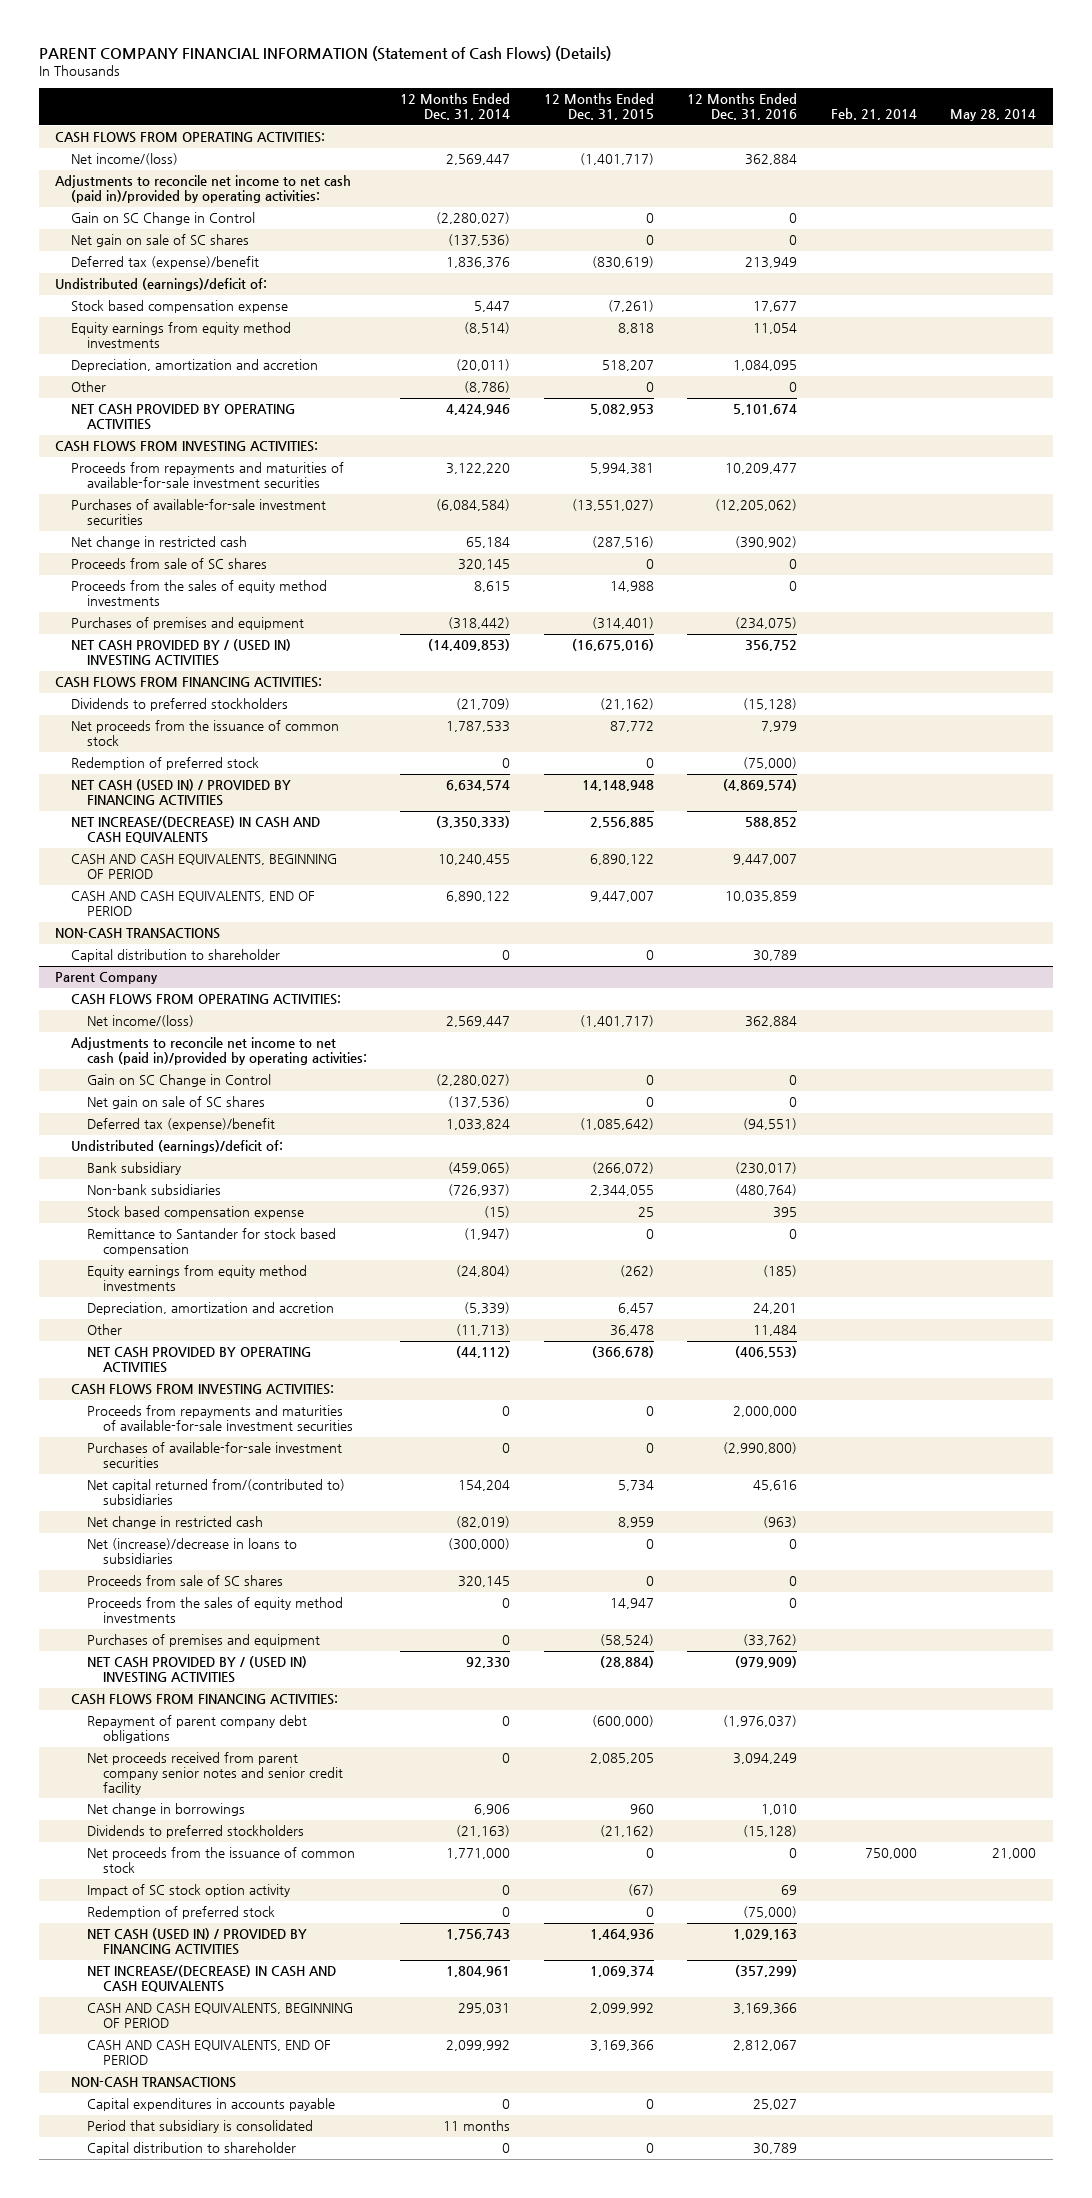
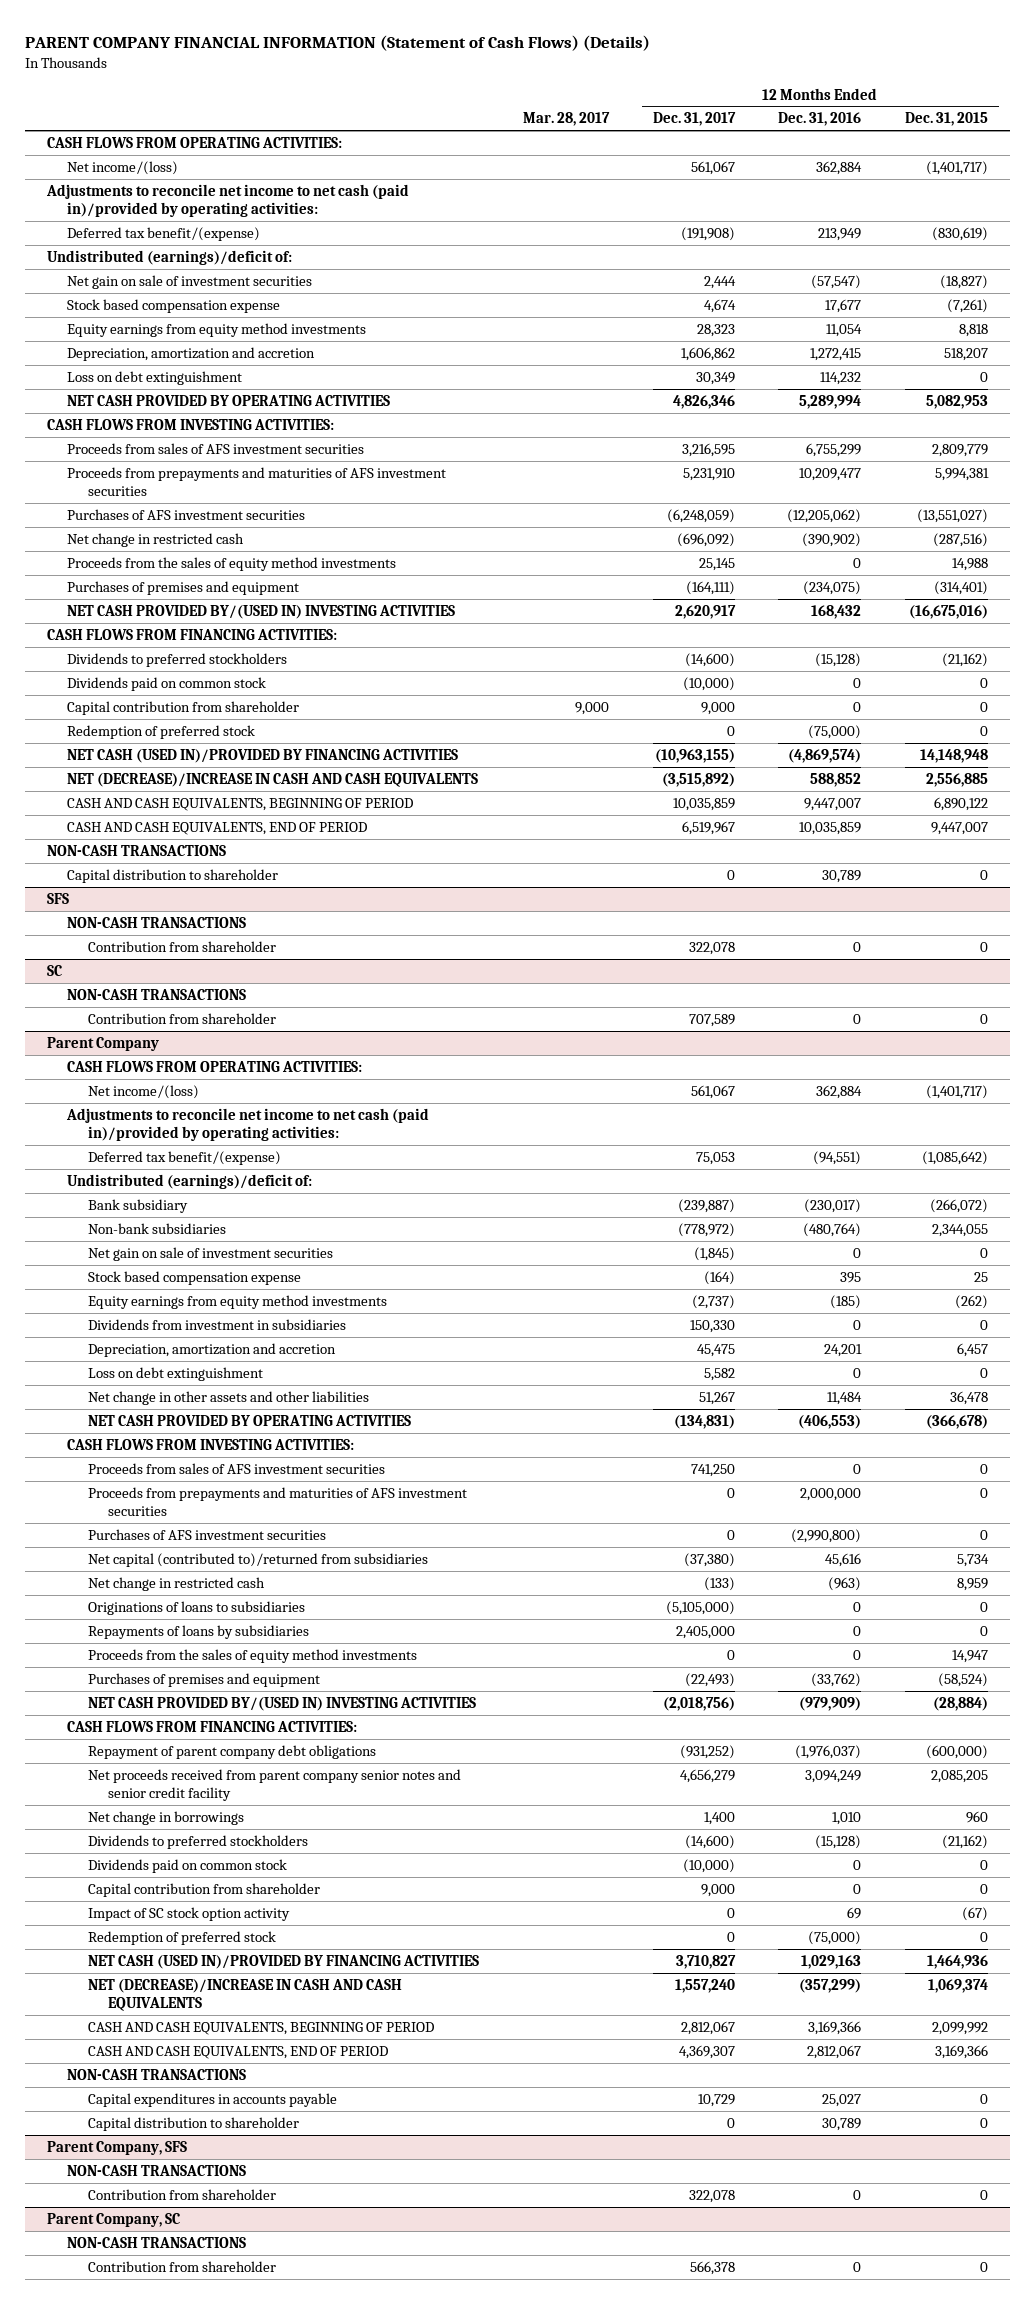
[400,93,511,121] 12 Months Ended Dec. 31, 2014 -> none
[830,108,917,121] Feb. 21, 2014 -> none
[950,109,1037,122] May 28, 2014 -> none
none -> [522,112,610,127] Mar. 28, 2017
none -> [652,112,736,127] Dec. 31, 2017
[71,212,256,226] Gain on SC Change in Control -> none
[71,234,250,248] Net gain on sale of SC shares -> none
[71,256,260,270] Deferred tax (expense)/benefit -> [67,226,261,241] Deferred tax benefit/(expense)
none -> [67,274,313,289] Net gain on sale of investment securities
[71,381,107,393] Other -> none
[733,360,798,372] 1,084,095 -> [810,347,862,361] 1,272,415
none -> [67,370,243,385] Loss on debt extinguishment
[733,404,798,416] 5,101,674 -> [799,394,862,409] 5,289,994
none -> [67,442,365,454] Proceeds from sales of AFS investment securities
[71,462,345,489] Proceeds from repayments and maturities of available-for-sale investment securities -> [67,466,447,497] Proceeds from prepayments and maturities of AFS investment securities
[71,499,327,526] Purchases of available-for-sale investment securities -> [67,508,306,520] Purchases of AFS investment securities
[71,558,268,570] Proceeds from sale of SC shares -> none
[71,639,292,667] NET CASH PROVIDED BY / (USED IN) INVESTING ACTIVITIES -> [67,604,456,619] NET CASH PROVIDED BY/(USED IN) INVESTING ACTIVITIES
[745,640,798,652] 356,752 -> [811,604,862,619] 168,432
[71,720,340,747] Net proceeds from the issuance of common stock -> none
none -> [67,676,267,691] Dividends paid on common stock
none -> [67,700,300,715] Capital contribution from shareholder
[71,779,292,807] NET CASH (USED IN) / PROVIDED BY FINANCING ACTIVITIES -> [67,748,459,763] NET CASH (USED IN)/PROVIDED BY FINANCING ACTIVITIES
[71,816,321,844] NET INCREASE/(DECREASE) IN CASH AND CASH EQUIVALENTS -> [67,772,479,787] NET (DECREASE)/INCREASE IN CASH AND CASH EQUIVALENTS
none -> [47,892,70,904] SFS
none -> [67,916,247,928] NON-CASH TRANSACTIONS
none -> [87,940,276,952] Contribution from shareholder
none -> [47,964,63,976] SC
none -> [67,988,247,1000] NON-CASH TRANSACTIONS
none -> [87,1012,276,1024] Contribution from shareholder
[86,1074,271,1088] Gain on SC Change in Control -> none
[86,1096,265,1110] Net gain on sale of SC shares -> none
[86,1118,275,1132] Deferred tax (expense)/benefit -> [87,1150,281,1165] Deferred tax benefit/(expense)
none -> [87,1246,333,1261] Net gain on sale of investment securities
[86,1228,336,1257] Remittance to Santander for stock based compensation -> none
none -> [87,1318,346,1330] Dividends from investment in subsidiaries
none -> [87,1366,263,1381] Loss on debt extinguishment
[86,1324,122,1336] Other -> [87,1390,369,1405] Net change in other assets and other liabilities
none -> [87,1462,385,1474] Proceeds from sales of AFS investment securities
[86,1405,353,1432] Proceeds from repayments and maturities of available-for-sale investment securities -> [87,1486,467,1517] Proceeds from prepayments and maturities of AFS investment securities
[86,1442,342,1469] Purchases of available-for-sale investment securities -> [87,1528,326,1540] Purchases of AFS investment securities
[86,1479,345,1506] Net capital returned from/(contributed to) subsidiaries -> [87,1552,428,1567] Net capital (contributed to)/returned from subsidiaries
[86,1538,297,1565] Net (increase)/decrease in loans to subsidiaries -> none
[86,1575,283,1587] Proceeds from sale of SC shares -> none
none -> [87,1600,305,1615] Originations of loans to subsidiaries
none -> [87,1624,309,1639] Repayments of loans by subsidiaries
[86,1656,307,1684] NET CASH PROVIDED BY / (USED IN) INVESTING ACTIVITIES -> [87,1696,476,1711] NET CASH PROVIDED BY/(USED IN) INVESTING ACTIVITIES
[86,1847,355,1874] Net proceeds from the issuance of common stock -> none
none -> [87,1858,287,1873] Dividends paid on common stock
none -> [87,1882,320,1897] Capital contribution from shareholder
[86,1928,307,1956] NET CASH (USED IN) / PROVIDED BY FINANCING ACTIVITIES -> [87,1954,479,1969] NET CASH (USED IN)/PROVIDED BY FINANCING ACTIVITIES
[86,1965,336,1993] NET INCREASE/(DECREASE) IN CASH AND CASH EQUIVALENTS -> [87,1978,402,2012] NET (DECREASE)/INCREASE IN CASH AND CASH EQUIVALENTS
[86,2120,313,2134] Period that subsidiary is consolidated -> none
none -> [47,2140,188,2155] Parent Company, SFS
none -> [67,2164,247,2176] NON-CASH TRANSACTIONS
none -> [87,2188,276,2200] Contribution from shareholder
none -> [47,2212,181,2227] Parent Company, SC
none -> [67,2236,247,2248] NON-CASH TRANSACTIONS
none -> [87,2260,276,2272] Contribution from shareholder

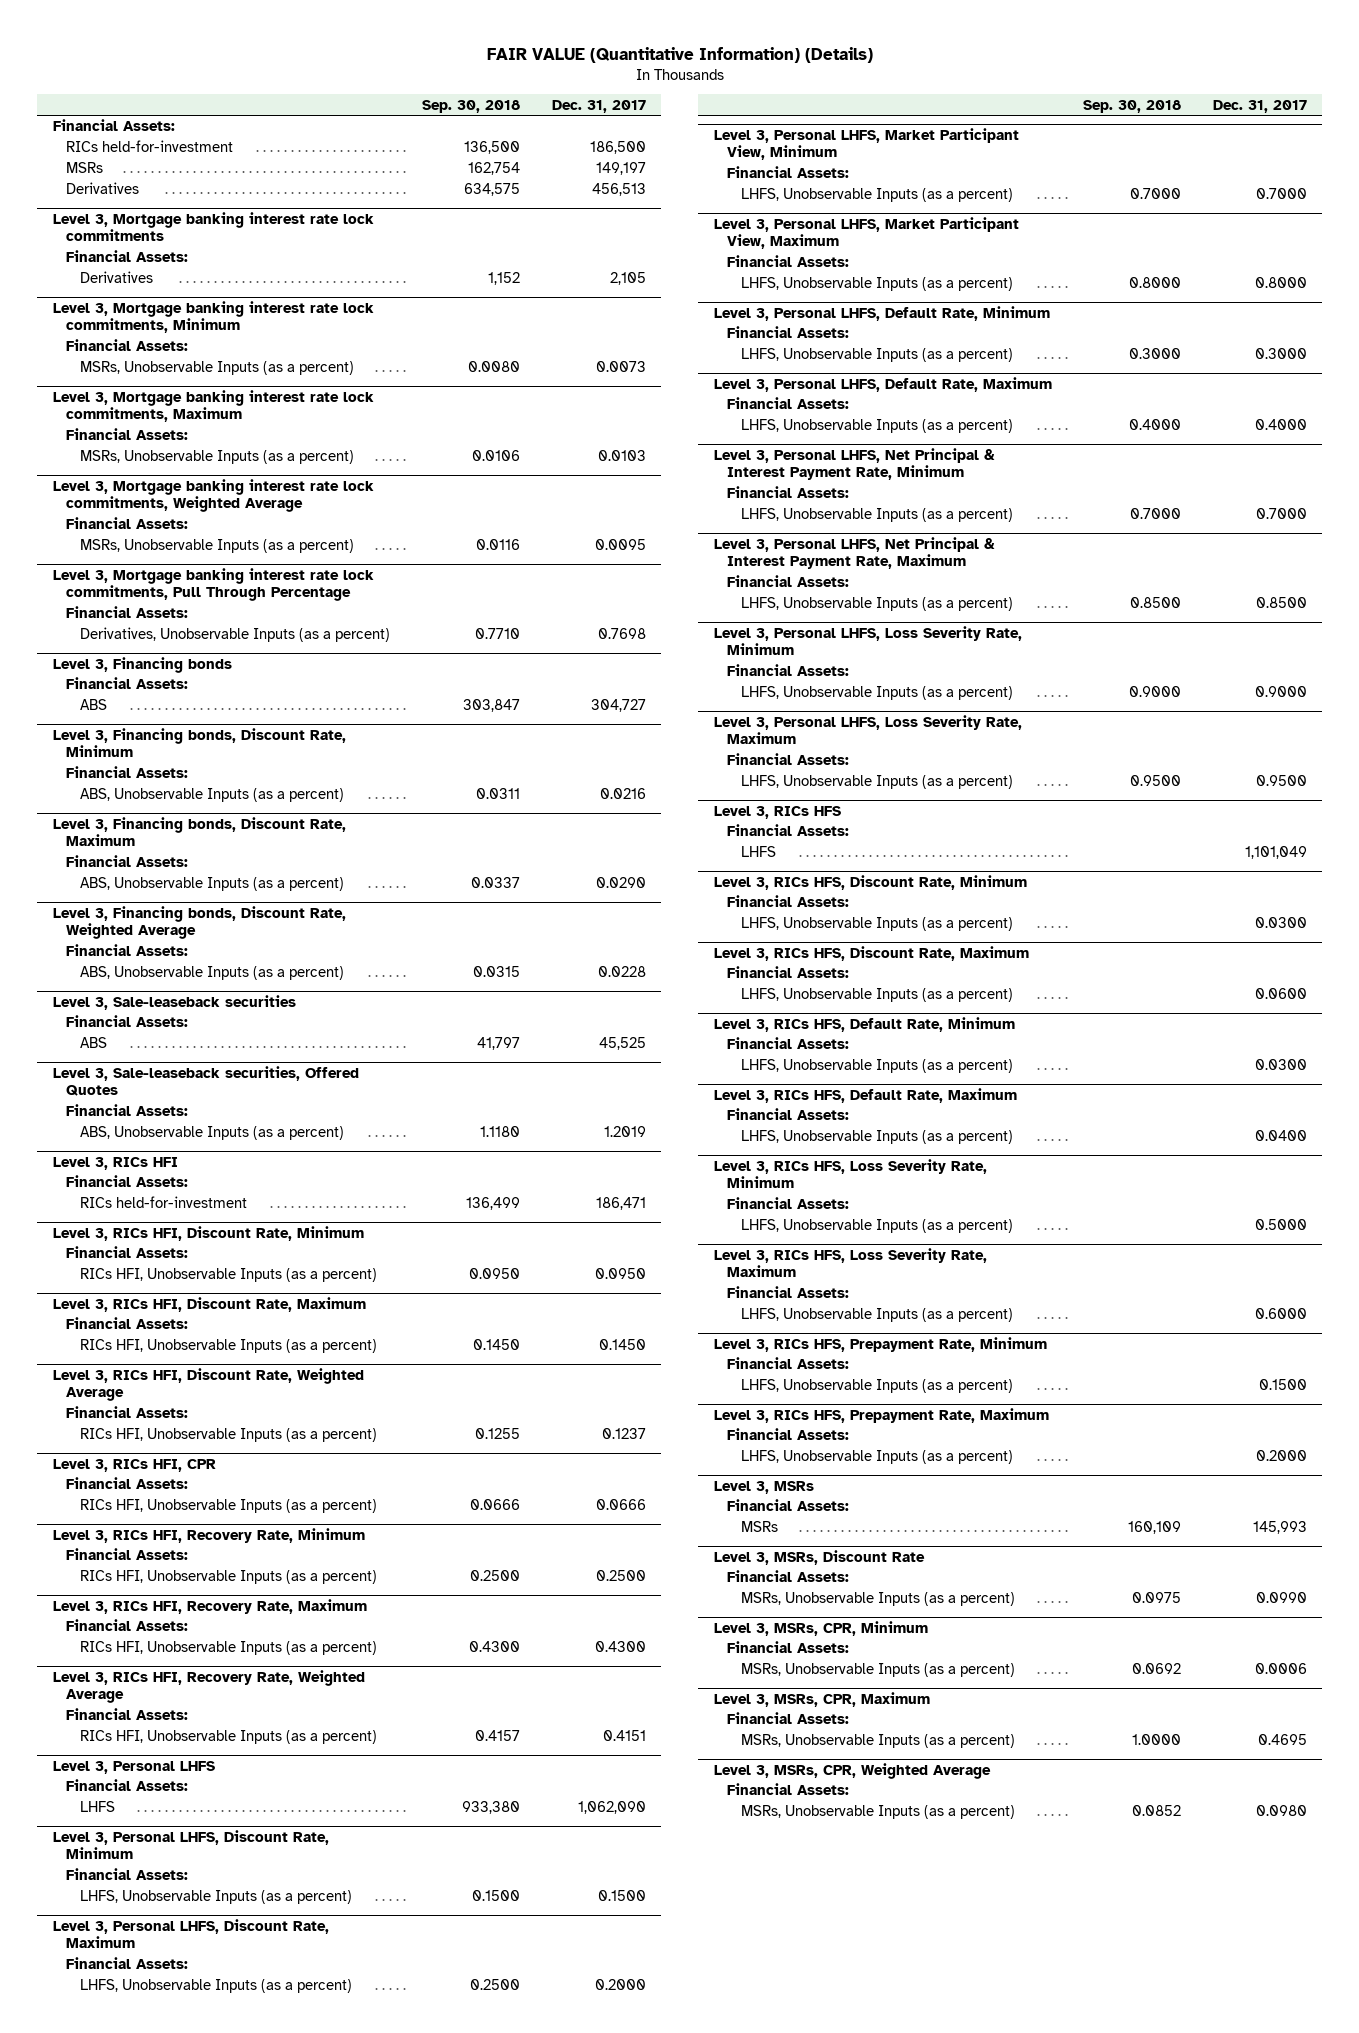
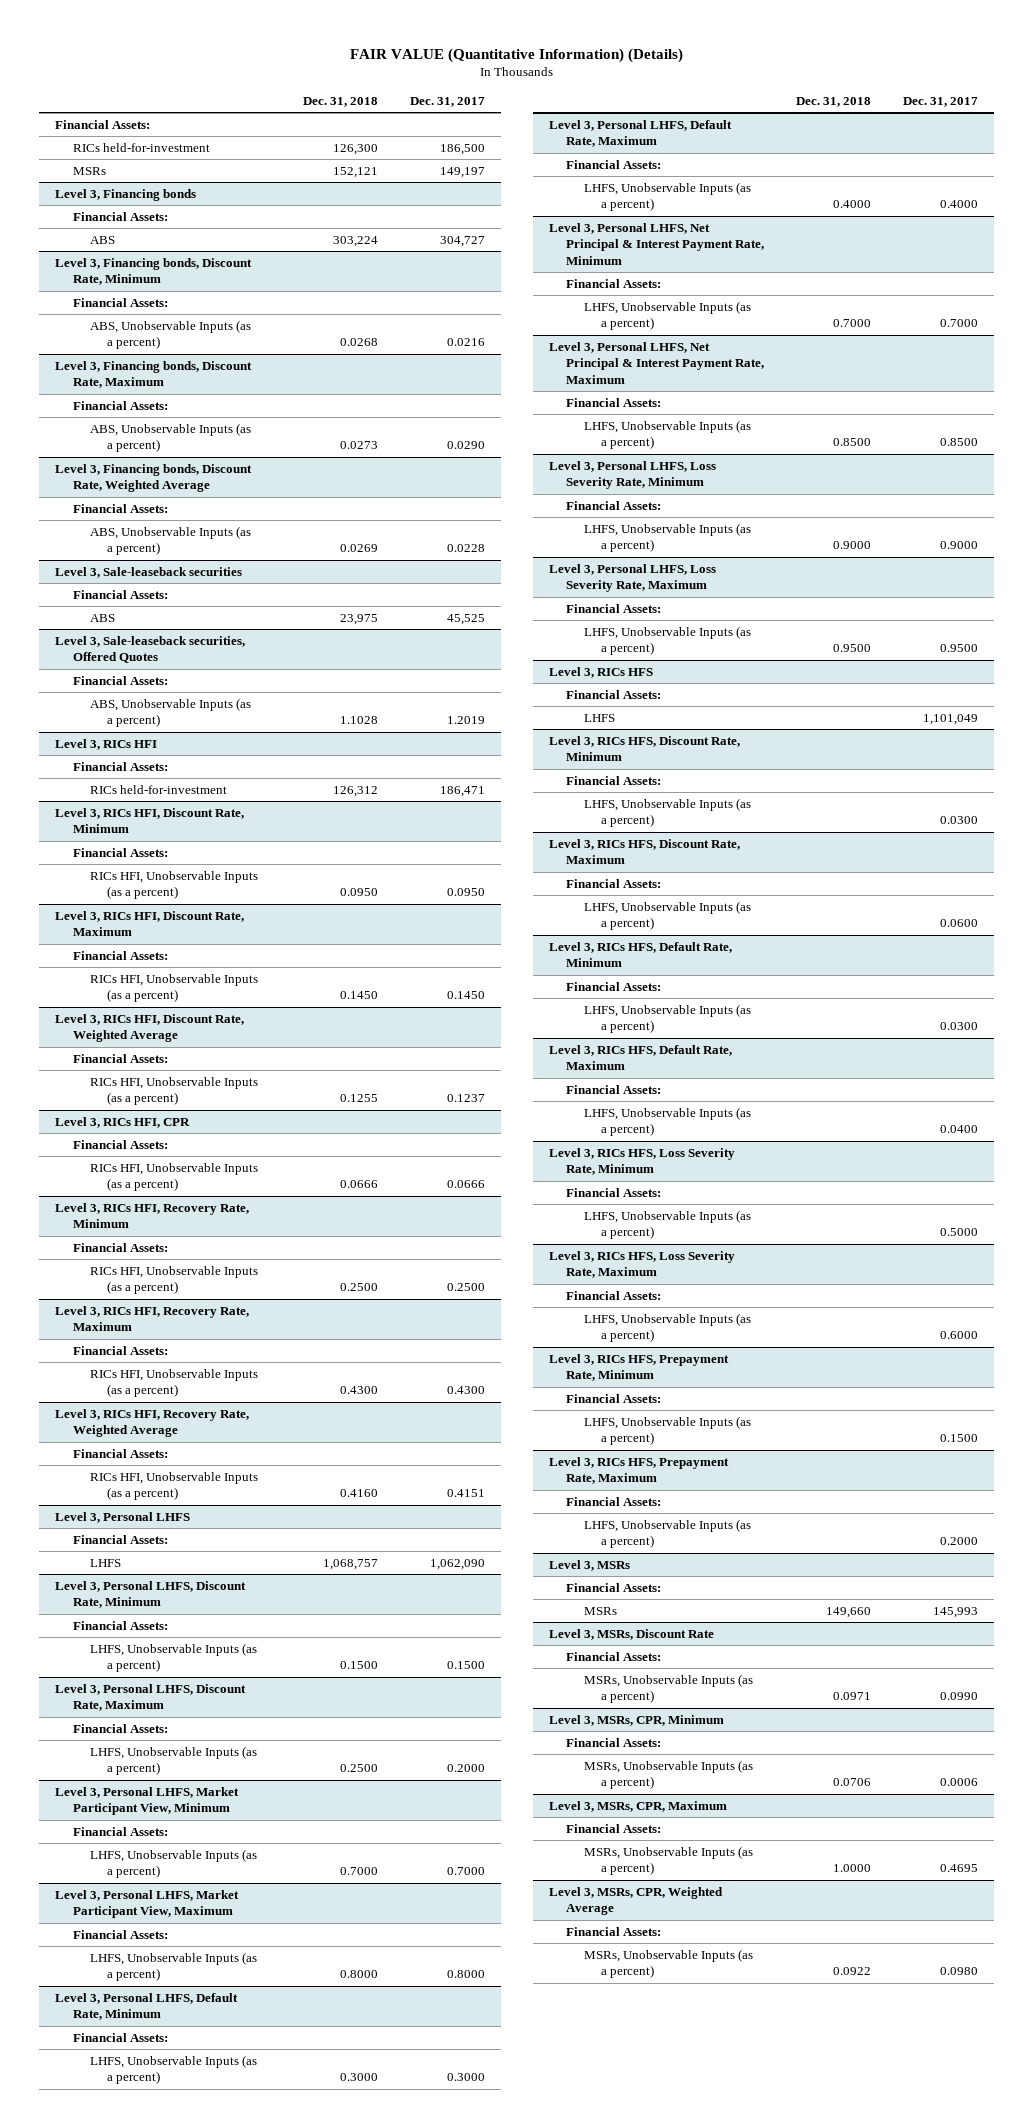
[422,99,521,113] Sep. 30, 2018 -> none
none -> [302,96,378,107] Dec. 31, 2018
[66,182,140,195] Derivatives -> none
[52,211,374,242] Level 3, Mortgage banking interest rate lock commitments -> none
[66,250,189,263] Financial Assets: -> none
[79,271,153,284] Derivatives -> none
[52,300,374,334] Level 3, Mortgage banking interest rate lock commitments, Minimum -> none
[66,339,189,352] Financial Assets: -> none
[79,361,354,376] MSRs, Unobservable Inputs (as a percent) -> none
[52,389,374,423] Level 3, Mortgage banking interest rate lock commitments, Maximum -> none
[66,428,189,441] Financial Assets: -> none
[79,450,354,465] MSRs, Unobservable Inputs (as a percent) -> none
[52,478,374,513] Level 3, Mortgage banking interest rate lock commitments, Weighted Average -> none
[66,517,189,530] Financial Assets: -> none
[79,539,354,554] MSRs, Unobservable Inputs (as a percent) -> none
[52,567,374,602] Level 3, Mortgage banking interest rate lock commitments, Pull Through Percentage -> none
[66,606,189,619] Financial Assets: -> none
[79,627,390,643] Derivatives, Unobservable Inputs (as a percent) -> none

